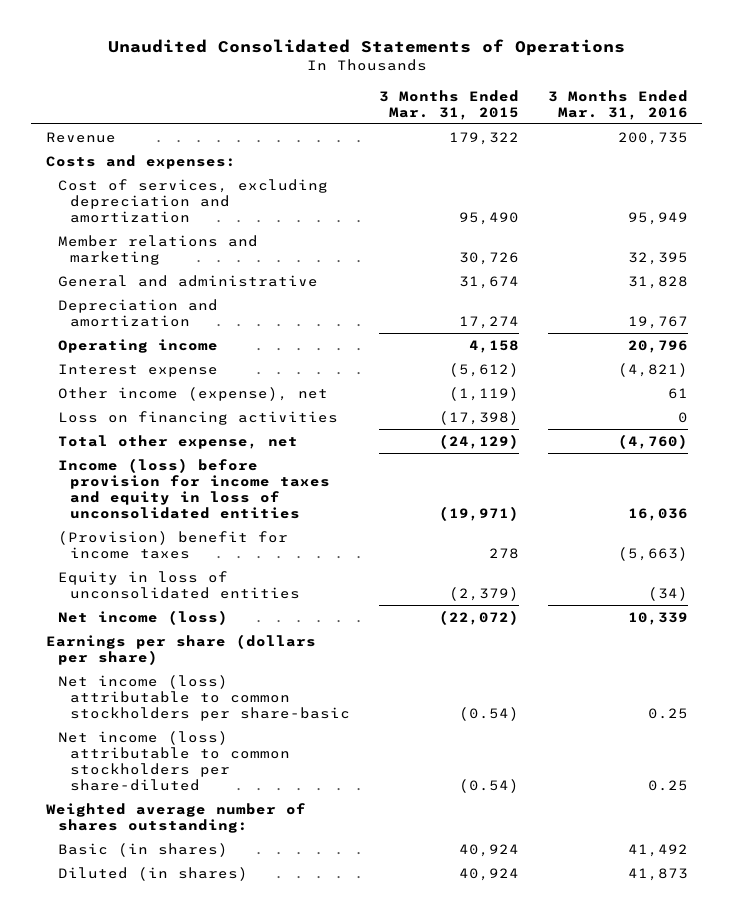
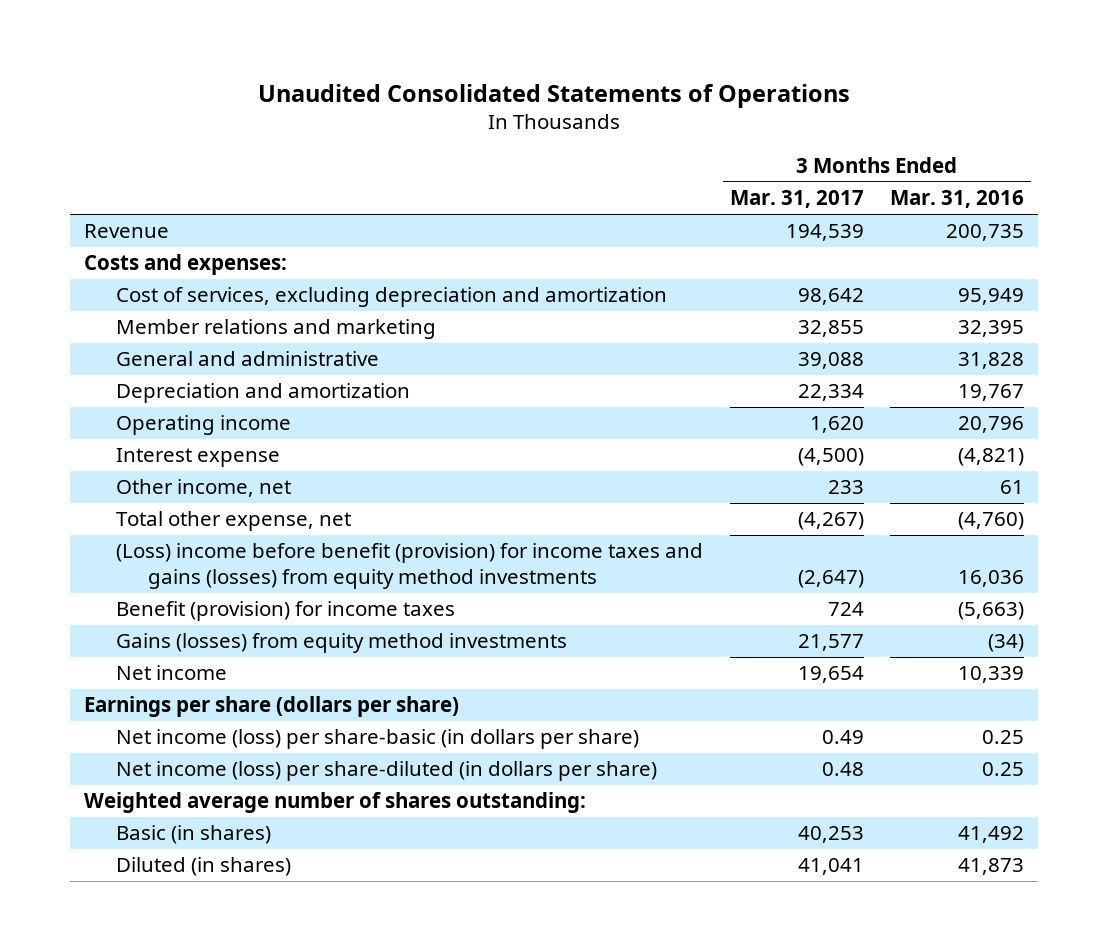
[378,89,519,120] 3 Months Ended Mar. 31, 2015 -> none
none -> [729,190,864,209] Mar. 31, 2017
[57,410,338,425] Loss on financing activities -> none
[57,386,328,401] Other income (expense), net -> [115,479,291,498] Other income, net
[57,570,300,599] Equity in loss of unconsolidated entities -> none
[57,457,330,520] Income (loss) before provision for income taxes and equity in loss of unconsolidated entities -> [115,543,703,589] (Loss) income before benefit (provision) for income taxes and gains (losses) from equity method investments
[57,530,288,559] (Provision) benefit for income taxes -> [115,601,455,622] Benefit (provision) for income taxes
none -> [115,633,567,654] Gains (losses) from equity method investments
[57,609,228,625] Net income (loss) -> [115,665,227,681] Net income
[57,674,350,721] Net income (loss) attributable to common stockholders per share-basic -> [115,729,639,750] Net income (loss) per share-basic (in dollars per share)
[57,730,290,792] Net income (loss) attributable to common stockholders per share-diluted -> [115,761,657,782] Net income (loss) per share-diluted (in dollars per share)

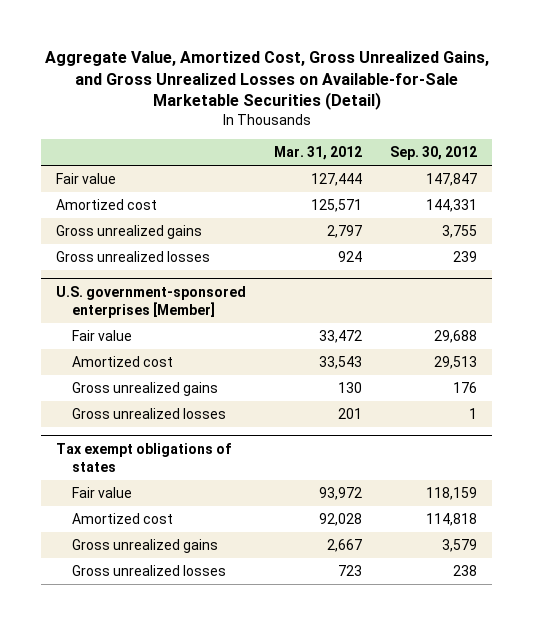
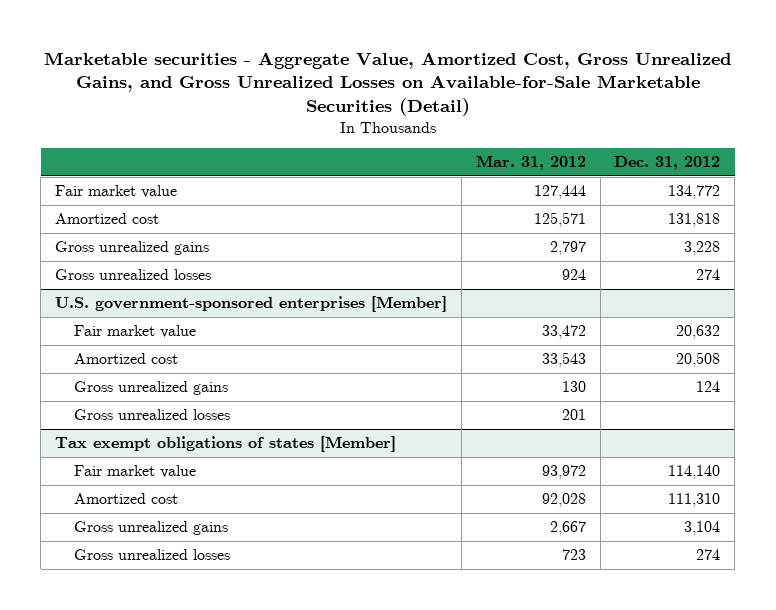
[44,50,489,111] Aggregate Value, Amortized Cost, Gross Unrealized Gains, and Gross Unrealized Losses on Available-for-Sale Marketable Securities (Detail) -> [43,51,731,117] Marketable securities - Aggregate Value, Amortized Cost, Gross Unrealized Gains, and Gross Unrealized Losses on Available-for-Sale Marketable Securities (Detail)
[390,145,478,160] Sep. 30, 2012 -> none
none -> [614,156,721,171] Dec. 31, 2012
[55,173,116,185] Fair value -> [55,185,178,199] Fair market value
[71,330,132,342] Fair value -> [74,325,197,339] Fair market value
[55,443,231,472] Tax exempt obligations of states -> [55,436,397,453] Tax exempt obligations of states [Member]
[71,487,132,499] Fair value -> [74,465,197,479] Fair market value

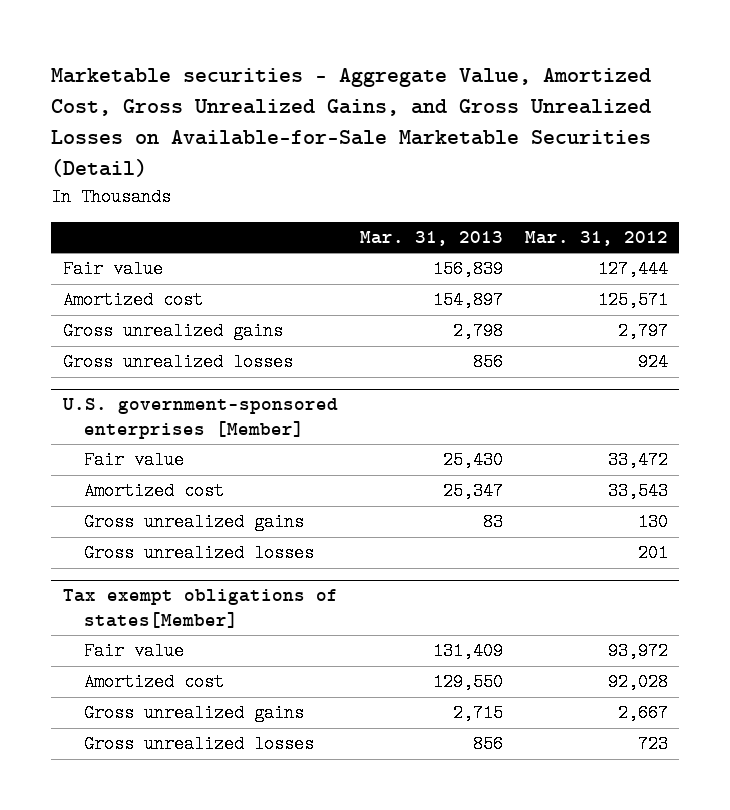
[614,156,721,171] Dec. 31, 2012 -> none
none -> [359,231,503,247] Mar. 31, 2013
[55,185,178,199] Fair market value -> [62,260,163,279] Fair value
[74,325,197,339] Fair market value -> [83,451,184,470] Fair value
[55,436,397,453] Tax exempt obligations of states [Member] -> [62,589,338,628] Tax exempt obligations of states[Member]
[74,465,197,479] Fair market value -> [83,642,184,661] Fair value

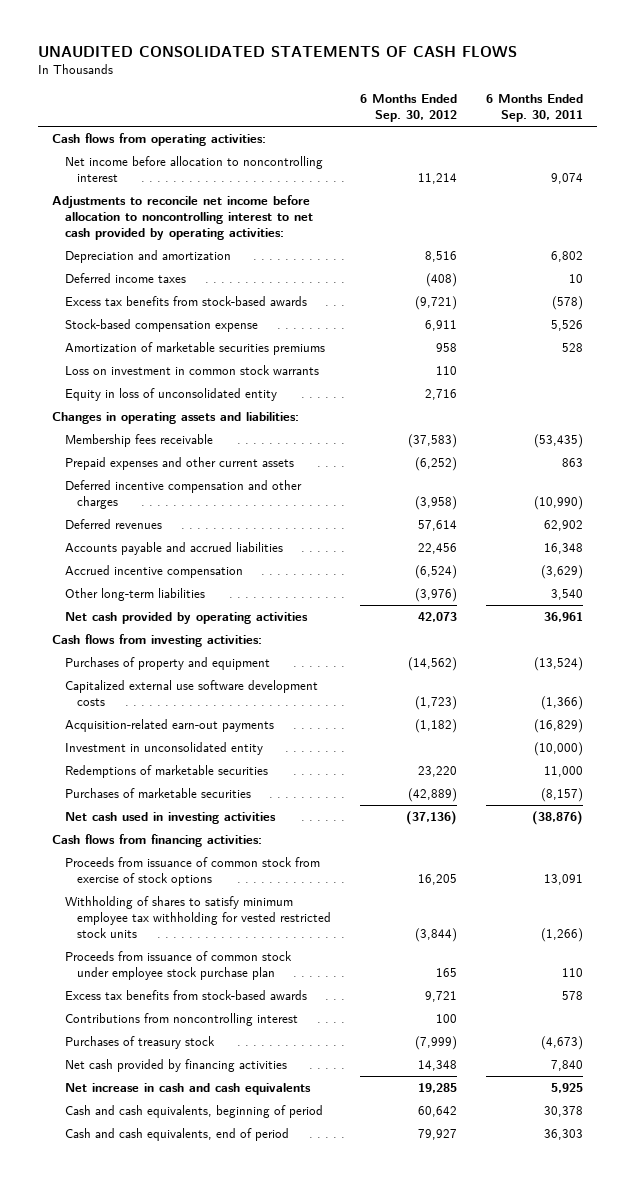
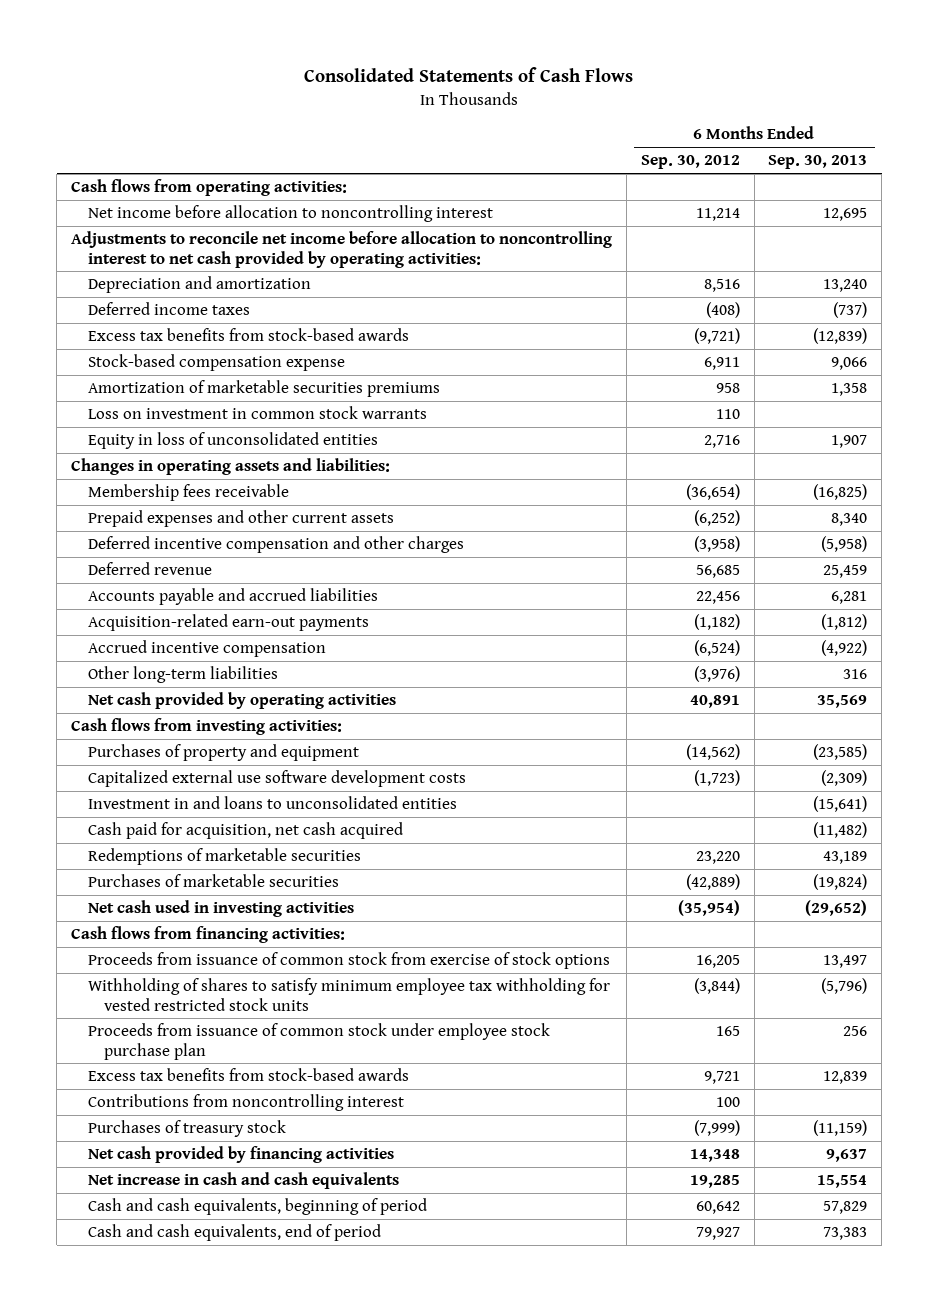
[37,46,517,58] UNAUDITED CONSOLIDATED STATEMENTS OF CASH FLOWS -> [304,67,634,83] Consolidated Statements of Cash Flows
[485,93,583,122] 6 Months Ended Sep. 30, 2011 -> none
none -> [768,155,868,170] Sep. 30, 2013
[64,388,277,402] Equity in loss of unconsolidated entity -> [87,432,378,450] Equity in loss of unconsolidated entities
[407,434,457,449] (37,583) -> [685,484,740,501] (36,654)
[64,519,162,530] Deferred revenues -> [87,562,212,576] Deferred revenue
[417,520,457,532] 57,614 -> [695,565,740,579] 56,685
[64,719,274,733] Acquisition-related earn-out payments -> [87,614,369,632] Acquisition-related earn-out payments
[417,612,457,623] 42,073 -> [689,695,740,709] 40,891
[64,742,263,756] Investment in unconsolidated entity -> none
none -> [87,796,457,810] Investment in and loans to unconsolidated entities
none -> [87,822,403,840] Cash paid for acquisition, net cash acquired
[405,811,457,826] (37,136) -> [677,900,740,917] (35,954)

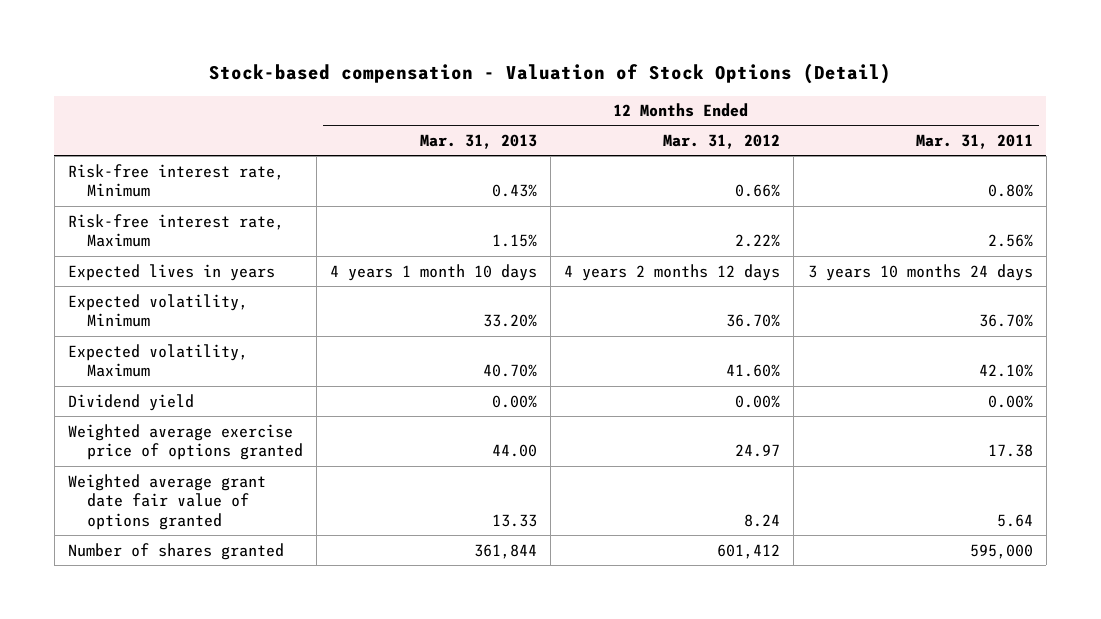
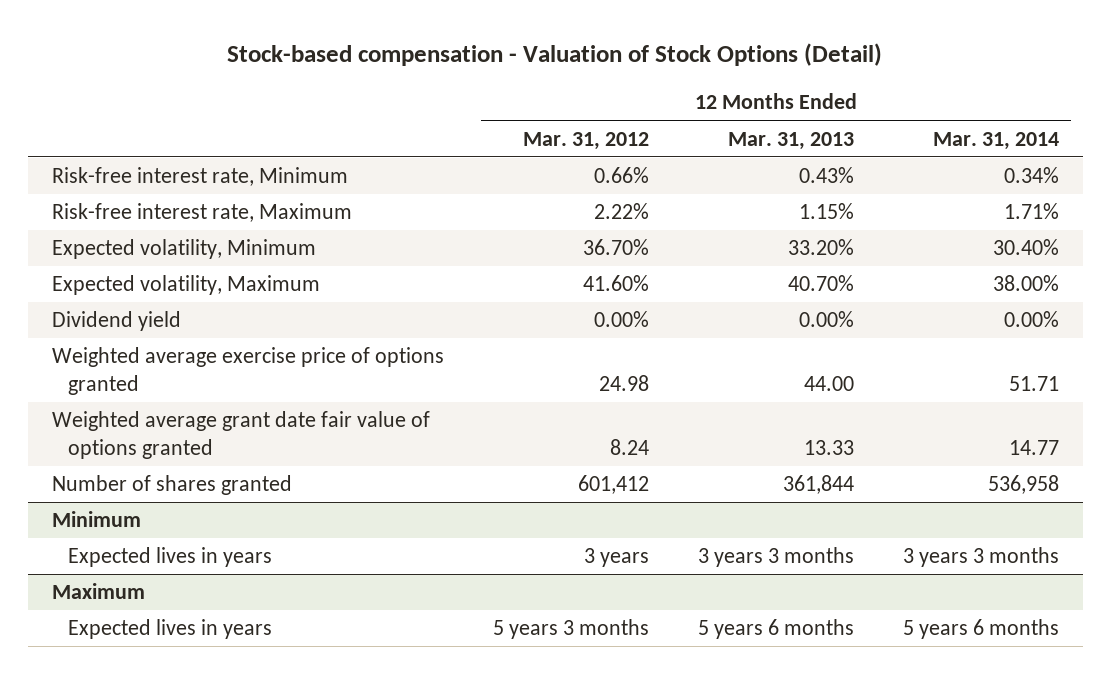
[915,133,1033,149] Mar. 31, 2011 -> none
none -> [932,131,1059,150] Mar. 31, 2014
[68,263,276,281] Expected lives in years -> none
[735,444,781,458] 24.97 -> [599,375,650,392] 24.98
none -> [52,511,142,528] Minimum
none -> [67,547,272,568] Expected lives in years
none -> [52,583,146,600] Maximum
none -> [67,619,272,640] Expected lives in years

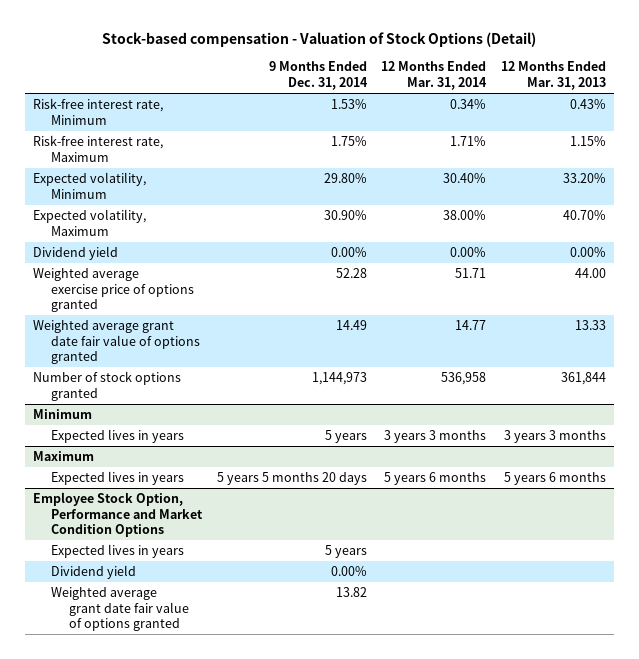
[523,131,650,150] Mar. 31, 2012 -> none
none -> [268,61,368,91] 9 Months Ended Dec. 31, 2014
[52,475,293,496] Number of shares granted -> [32,370,181,401] Number of stock options granted
none -> [32,491,203,538] Employee Stock Option, Performance and Market Condition Options
none -> [50,543,184,558] Expected lives in years
none -> [50,564,136,579] Dividend yield
none -> [50,586,190,632] Weighted average grant date fair value of options granted

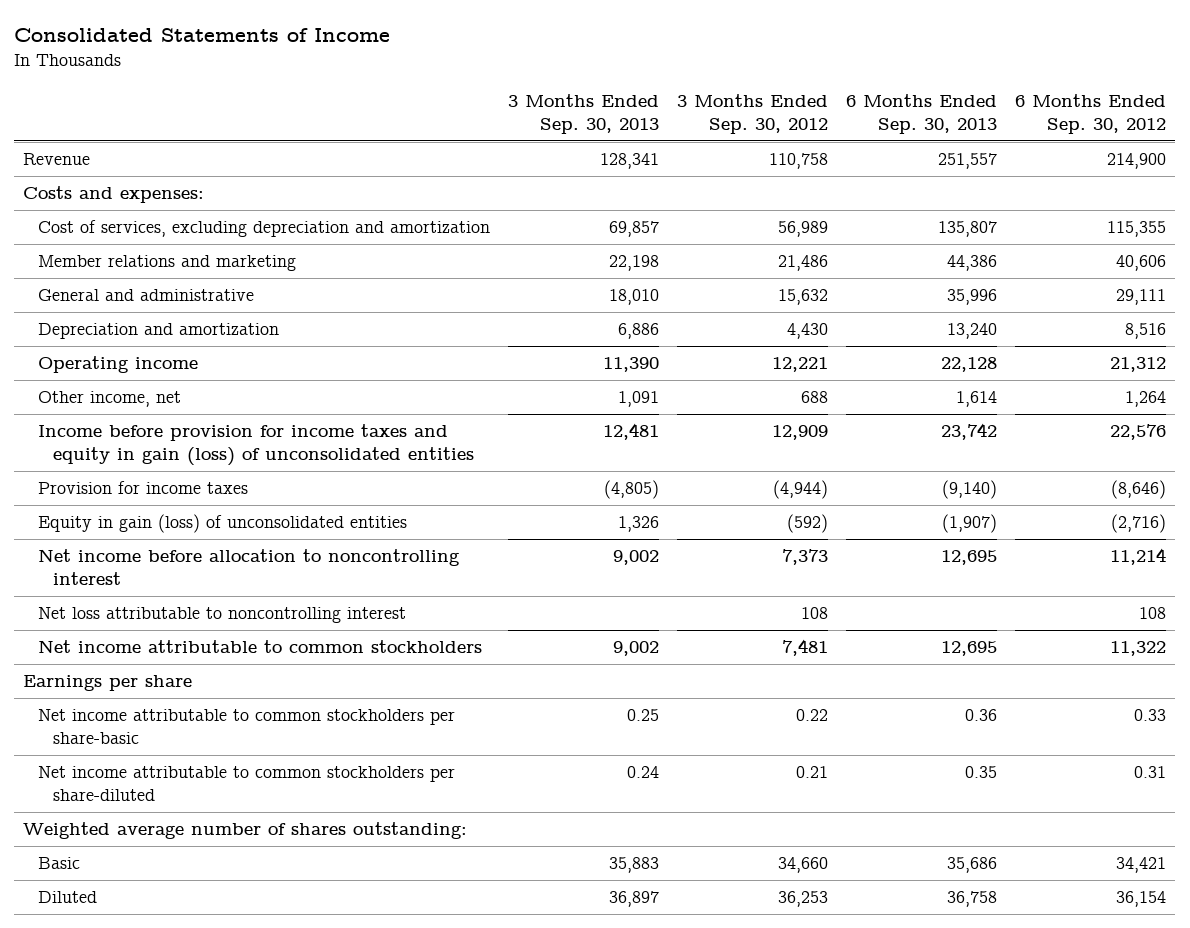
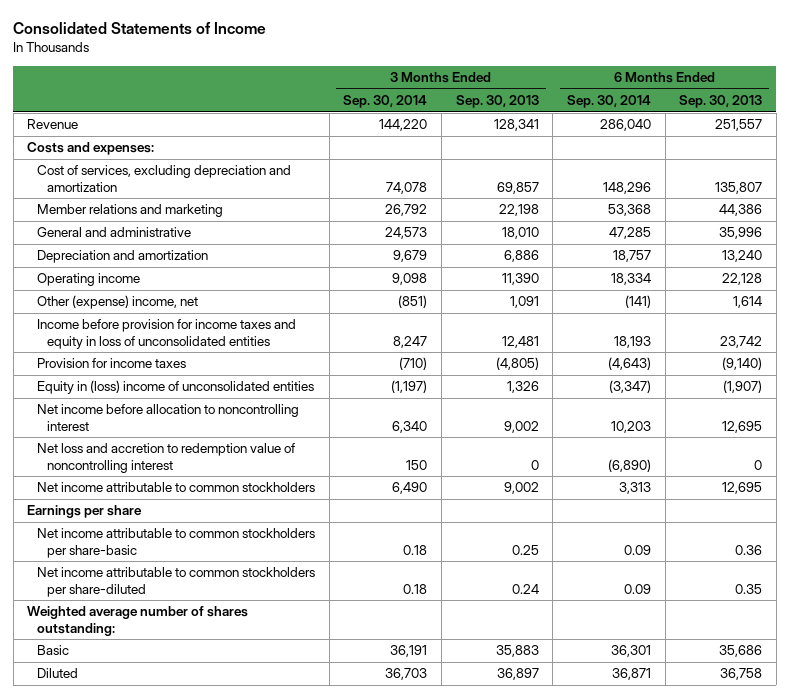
[677,93,829,134] 3 Months Ended Sep. 30, 2012 -> none
[1015,93,1167,134] 6 Months Ended Sep. 30, 2012 -> none
none -> [343,95,428,109] Sep. 30, 2014
none -> [566,95,651,109] Sep. 30, 2014
[38,391,182,408] Other income, net -> [37,295,199,310] Other (expense) income, net
[38,424,475,467] Income before provision for income taxes and equity in gain (loss) of unconsolidated entities -> [37,319,297,349] Income before provision for income taxes and equity in loss of unconsolidated entities
[38,514,408,534] Equity in gain (loss) of unconsolidated entities -> [37,380,315,395] Equity in (loss) income of unconsolidated entities
[38,607,407,624] Net loss attributable to noncontrolling interest -> none
none -> [37,443,296,473] Net loss and accretion to redemption value of noncontrolling interest

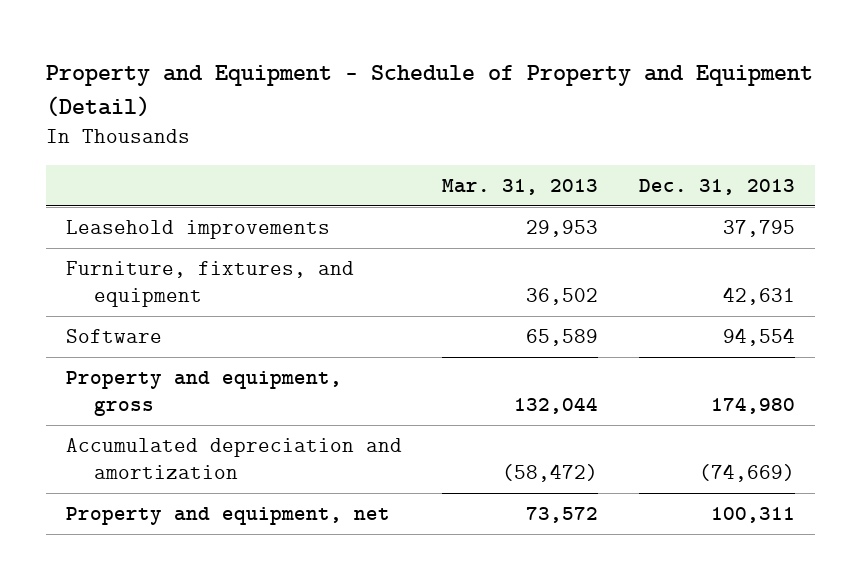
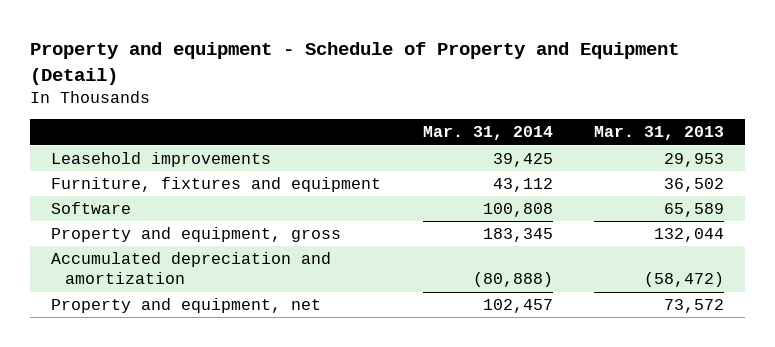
[46,64,814,117] Property and Equipment - Schedule of Property and Equipment (Detail) -> [29,42,679,85] Property and equipment - Schedule of Property and Equipment (Detail)
[638,179,795,196] Dec. 31, 2013 -> none
none -> [422,126,553,141] Mar. 31, 2014
[66,261,355,308] Furniture, fixtures, and equipment -> [50,177,381,193] Furniture, fixtures and equipment

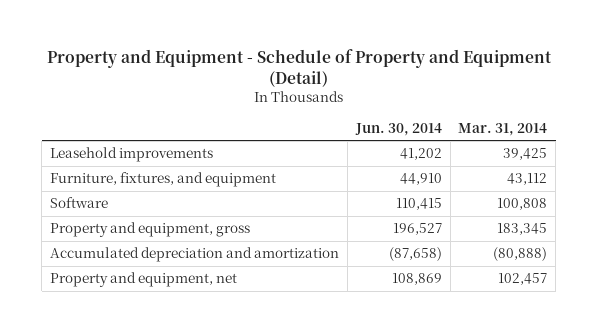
[29,42,679,85] Property and equipment - Schedule of Property and Equipment (Detail) -> [46,48,552,87] Property and Equipment - Schedule of Property and Equipment (Detail)
[594,126,725,141] Mar. 31, 2013 -> none
none -> [354,122,442,136] Jun. 30, 2014
[50,177,381,193] Furniture, fixtures and equipment -> [49,172,276,188] Furniture, fixtures, and equipment

